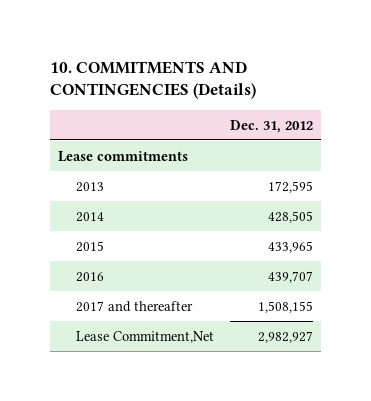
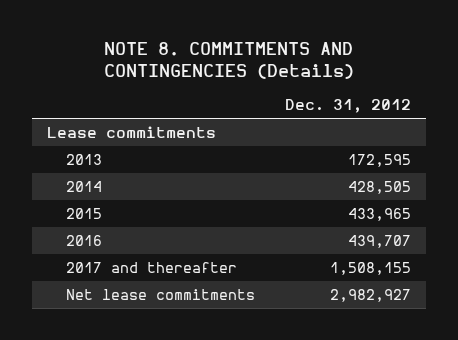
[49,60,256,100] 10. COMMITMENTS AND CONTINGENCIES (Details) -> [103,41,354,80] NOTE 8. COMMITMENTS AND CONTINGENCIES (Details)
[75,330,214,343] Lease Commitment,Net -> [65,288,255,300] Net lease commitments

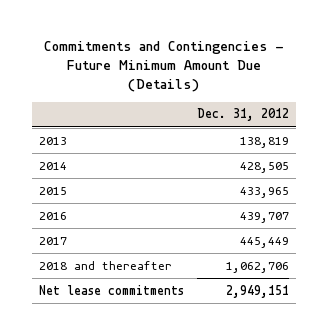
[103,41,354,80] NOTE 8. COMMITMENTS AND CONTINGENCIES (Details) -> [43,41,284,93] Commitments and Contingencies - Future Minimum Amount Due (Details)
[47,125,217,138] Lease commitments -> none
[347,153,411,167] 172,595 -> [240,136,290,148] 138,819
none -> [38,236,67,245] 2017
[65,261,237,273] 2017 and thereafter -> [38,260,172,270] 2018 and thereafter
[329,261,411,275] 1,508,155 -> [226,261,290,273] 1,062,706
[329,288,411,302] 2,982,927 -> [226,284,290,298] 2,949,151

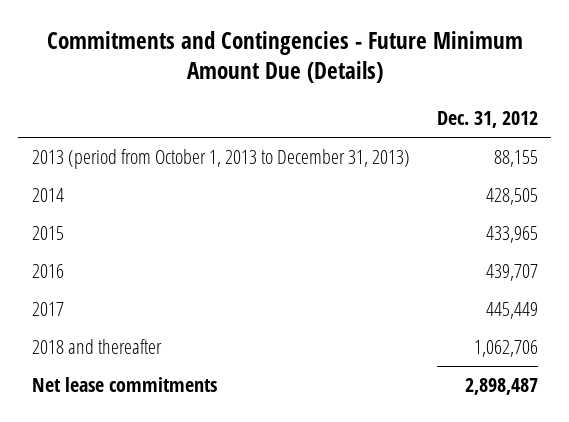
[38,136,67,145] 2013 -> none
none -> [31,149,410,170] 2013 (period from October 1, 2013 to December 31, 2013)
[226,284,290,298] 2,949,151 -> [464,378,538,396] 2,898,487

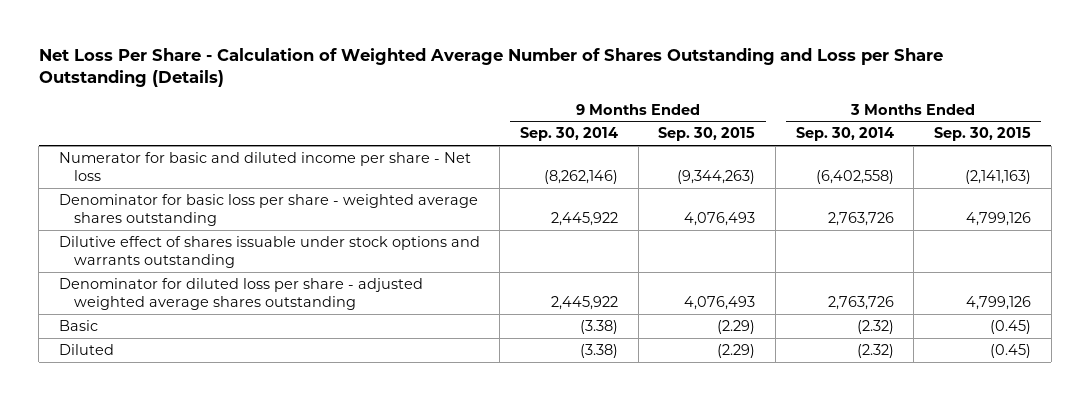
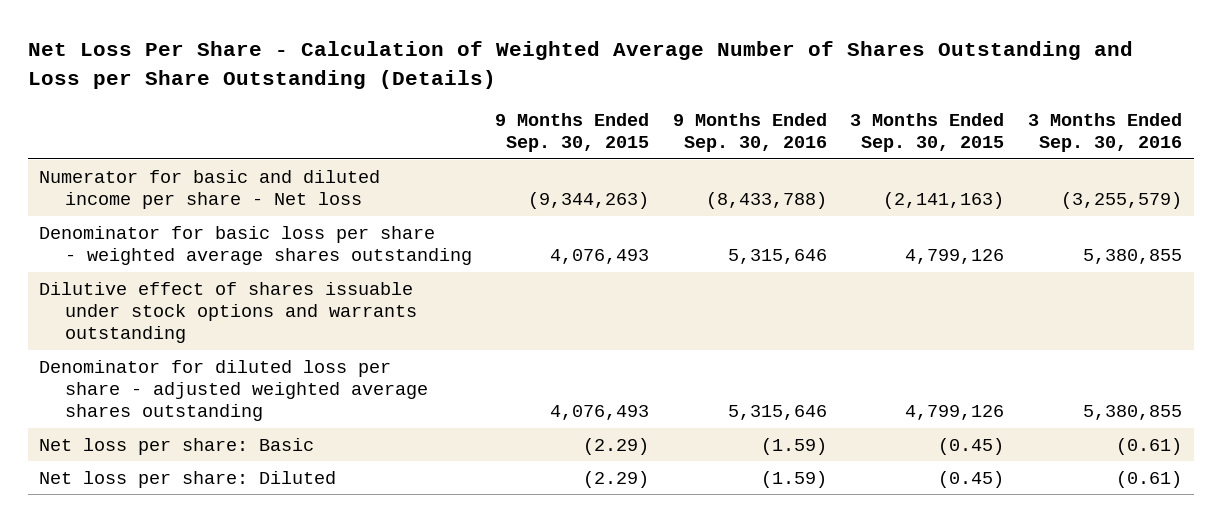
[520,127,619,142] Sep. 30, 2014 -> none
[795,127,894,142] Sep. 30, 2014 -> none
none -> [672,112,827,152] 9 Months Ended Sep. 30, 2016
none -> [1027,112,1182,152] 3 Months Ended Sep. 30, 2016
[58,319,98,331] Basic -> [39,437,315,455] Net loss per share: Basic
[58,343,114,355] Diluted -> [39,470,337,488] Net loss per share: Diluted

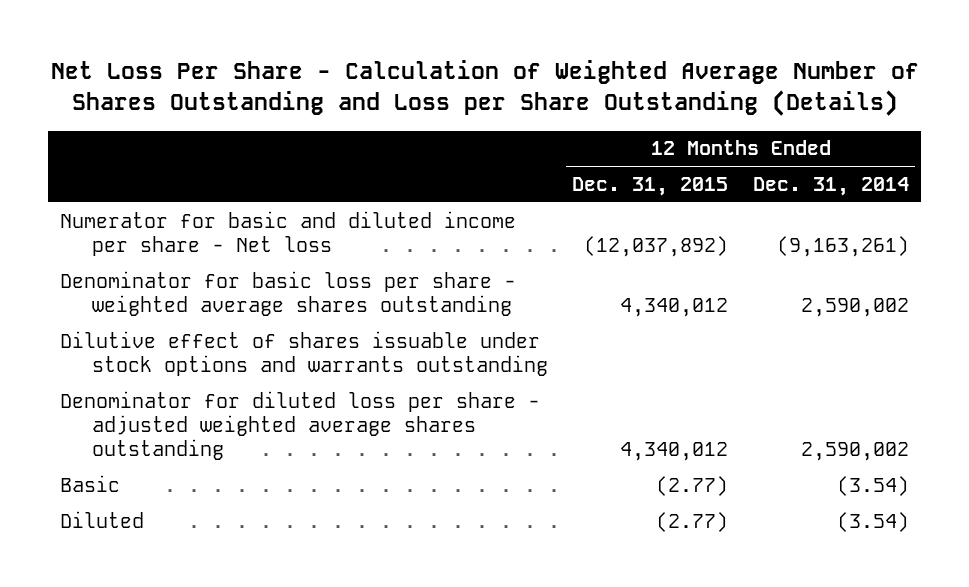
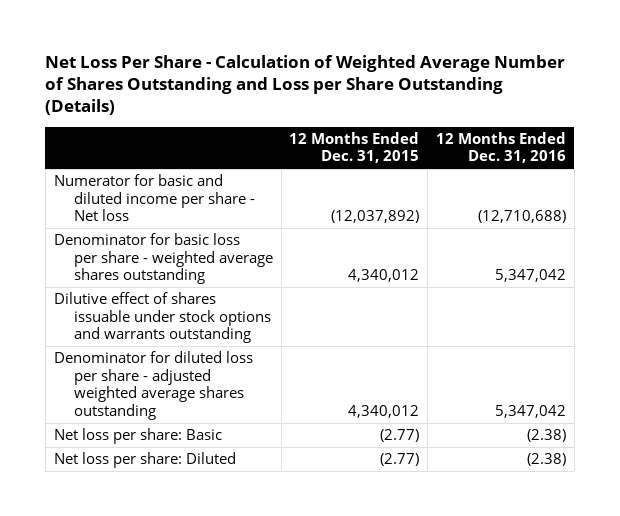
[752,176,909,196] Dec. 31, 2014 -> none
none -> [435,131,566,164] 12 Months Ended Dec. 31, 2016
[60,474,121,492] Basic -> [53,427,222,444] Net loss per share: Basic
[60,510,145,528] Diluted -> [53,451,236,468] Net loss per share: Diluted

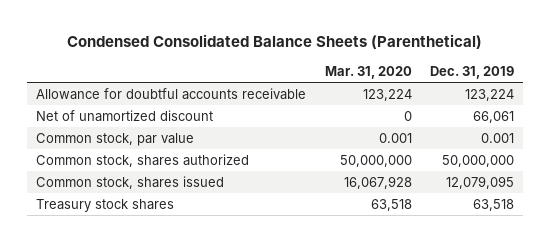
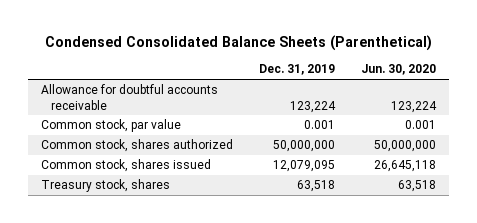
[324,65,412,79] Mar. 31, 2020 -> none
none -> [360,64,436,76] Jun. 30, 2020
[36,109,214,122] Net of unamortized discount -> none
[36,198,175,212] Treasury stock shares -> [41,179,171,193] Treasury stock, shares

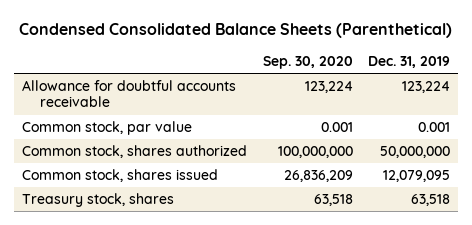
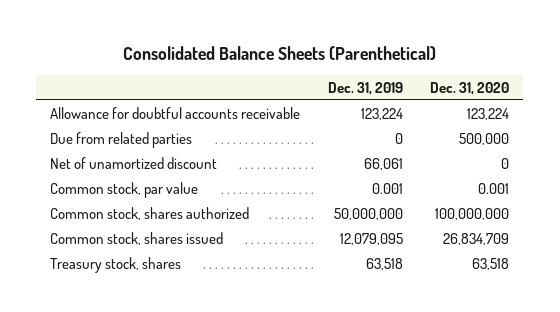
[19,23,453,39] Condensed Consolidated Balance Sheets (Parenthetical) -> [122,45,436,60] Consolidated Balance Sheets (Parenthetical)
[262,56,353,70] Sep. 30, 2020 -> none
none -> [430,81,510,95] Dec. 31, 2020
none -> [50,132,193,149] Due from related parties
none -> [50,157,218,170] Net of unamortized discount

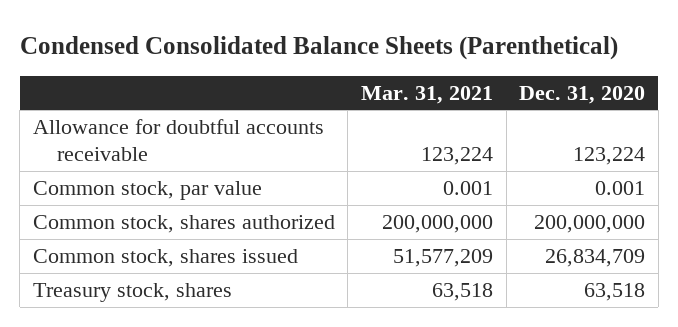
[122,45,436,60] Consolidated Balance Sheets (Parenthetical) -> [19,35,618,60] Condensed Consolidated Balance Sheets (Parenthetical)
[327,81,403,95] Dec. 31, 2019 -> none
none -> [360,85,493,104] Mar. 31, 2021
[50,132,193,149] Due from related parties -> none
[50,157,218,170] Net of unamortized discount -> none
[435,208,510,221] 100,000,000 -> [534,214,646,233] 200,000,000

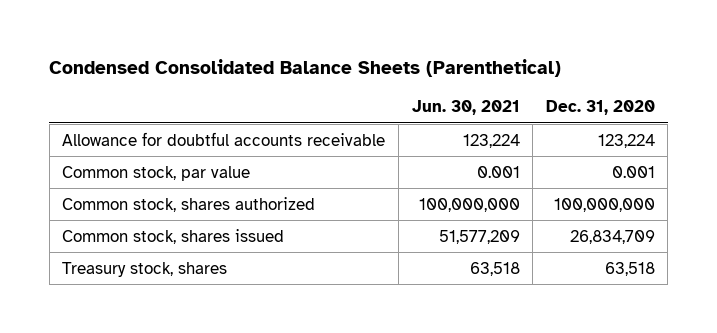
[360,85,493,104] Mar. 31, 2021 -> none
none -> [411,100,520,116] Jun. 30, 2021
[534,214,646,233] 200,000,000 -> [553,197,655,212] 100,000,000

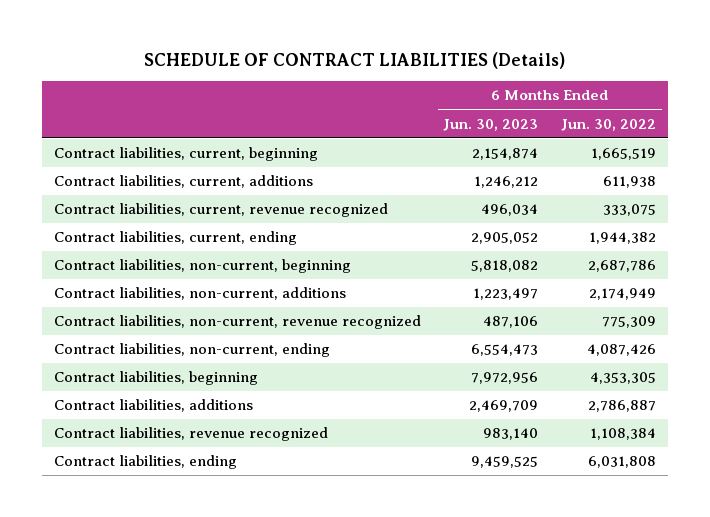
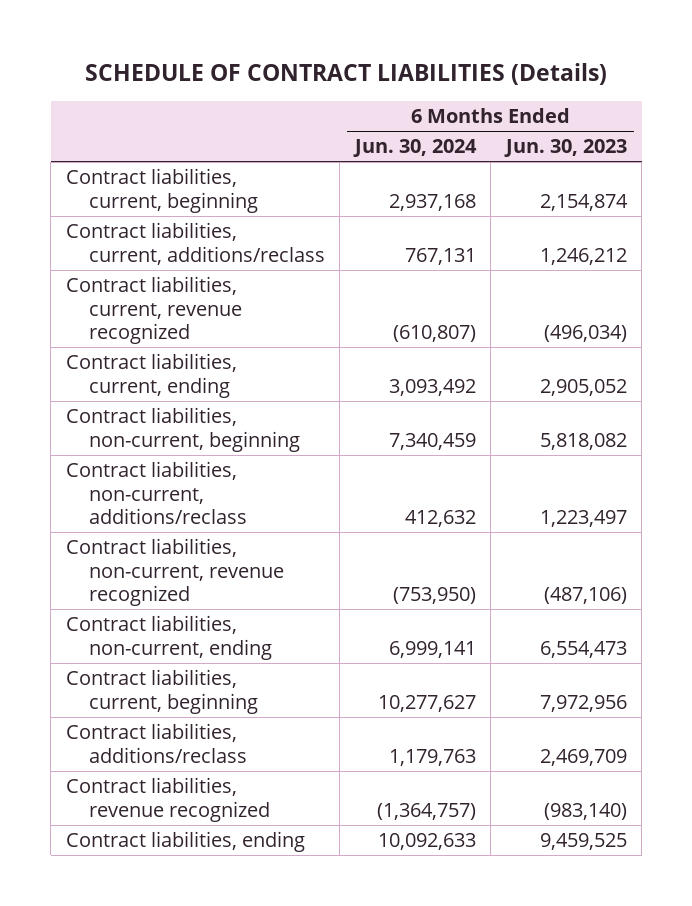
[561,118,657,131] Jun. 30, 2022 -> none
none -> [352,139,477,158] Jun. 30, 2024
[53,175,313,189] Contract liabilities, current, additions -> [65,222,325,265] Contract liabilities, current, additions/reclass
[481,204,539,217] 496,034 -> [543,325,627,343] (496,034)
[53,287,346,301] Contract liabilities, non-current, additions -> [65,461,247,525] Contract liabilities, non-current, additions/reclass
[483,316,539,329] 487,106 -> [543,587,627,605] (487,106)
[53,371,258,386] Contract liabilities, beginning -> [65,669,258,714] Contract liabilities, current, beginning
[53,399,253,413] Contract liabilities, additions -> [65,723,247,763] Contract liabilities, additions/reclass
[483,428,539,441] 983,140 -> [543,802,627,820] (983,140)

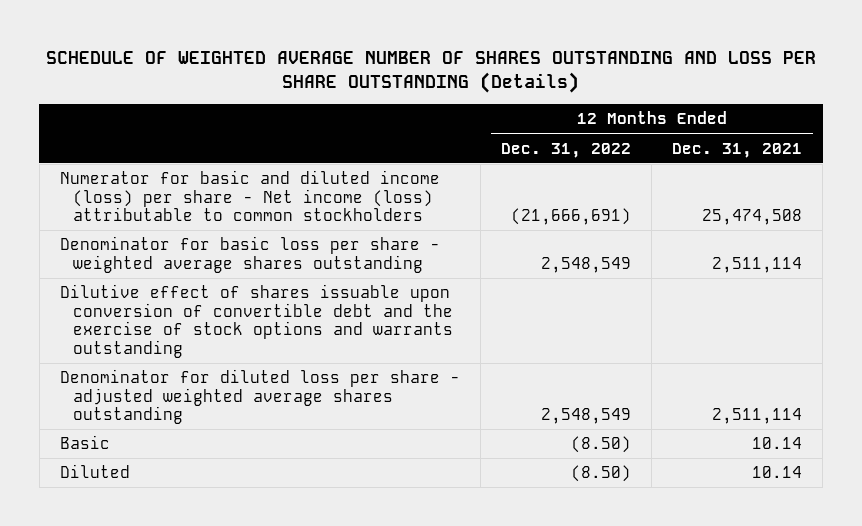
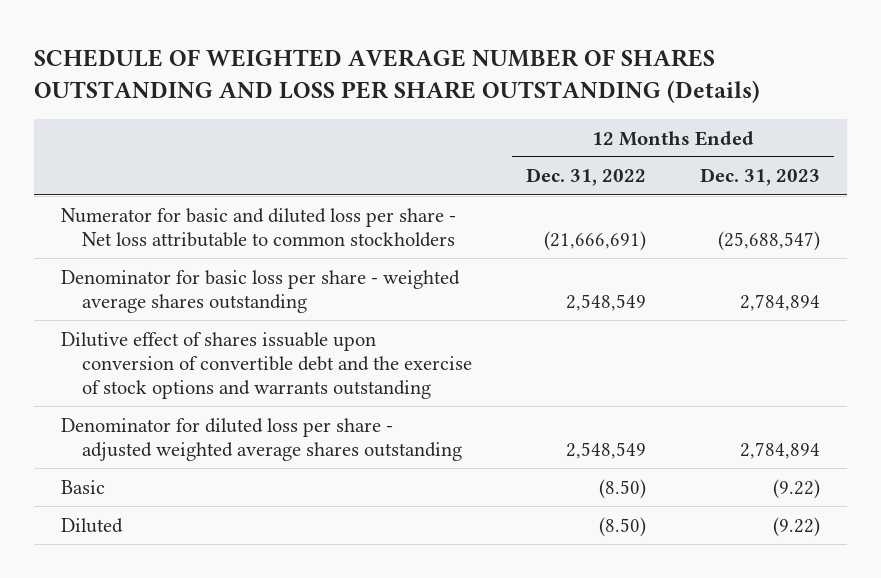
[672,142,803,158] Dec. 31, 2021 -> none
none -> [700,168,821,187] Dec. 31, 2023
[59,170,440,222] Numerator for basic and diluted income (loss) per share - Net income (loss) attributable to common stockholders -> [61,207,457,247] Numerator for basic and diluted loss per share - Net loss attributable to common stockholders

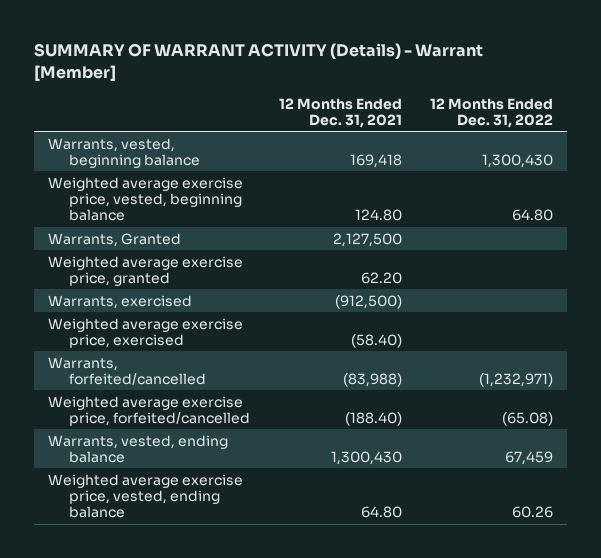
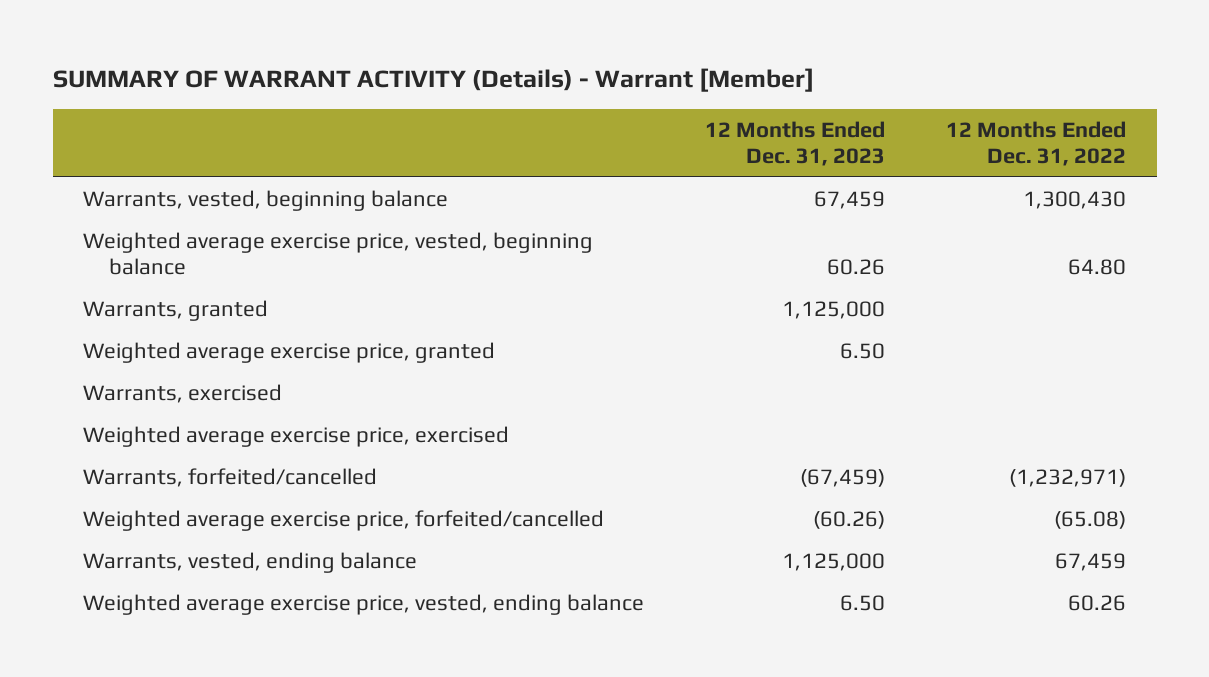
[278,97,402,128] 12 Months Ended Dec. 31, 2021 -> none
none -> [705,120,886,166] 12 Months Ended Dec. 31, 2023
[48,232,182,247] Warrants, Granted -> [83,300,269,322] Warrants, granted

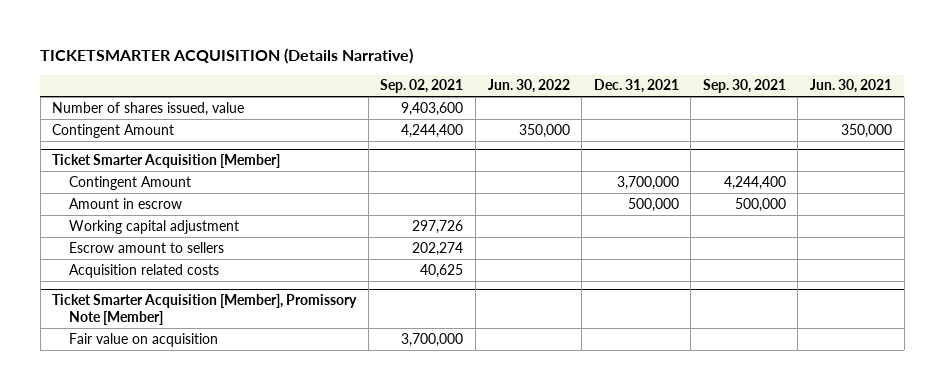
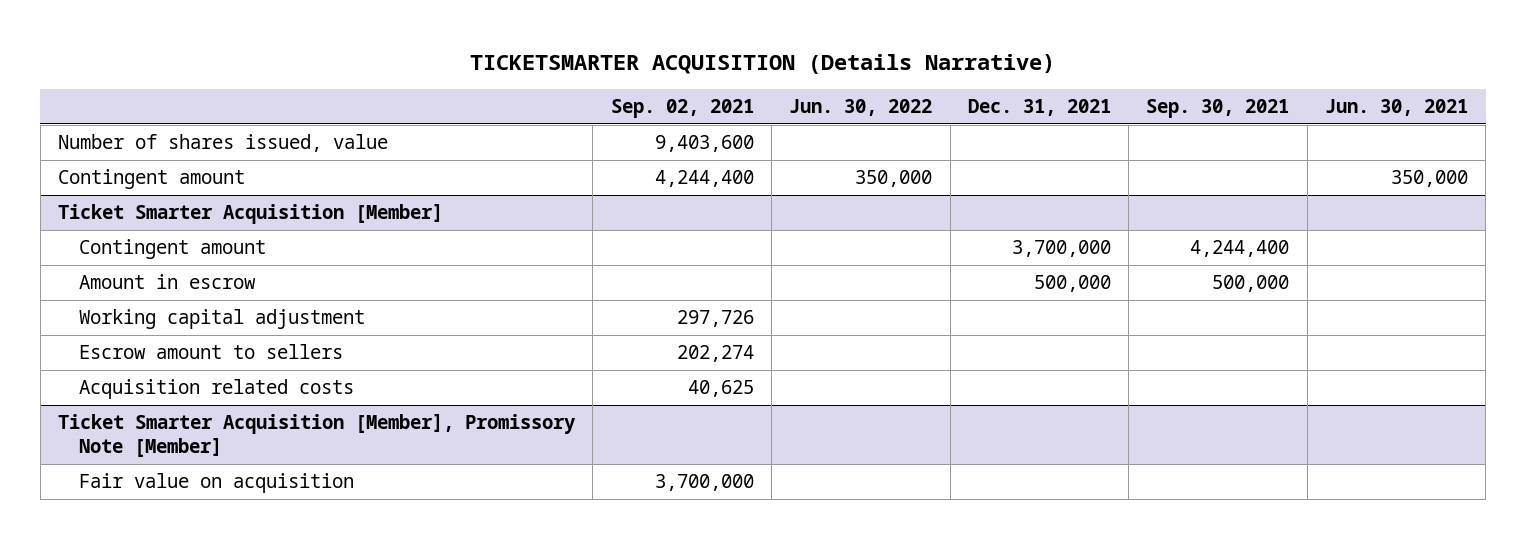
[52,123,175,138] Contingent Amount -> [58,169,246,190] Contingent amount
[68,175,191,190] Contingent Amount -> [79,239,267,260] Contingent amount

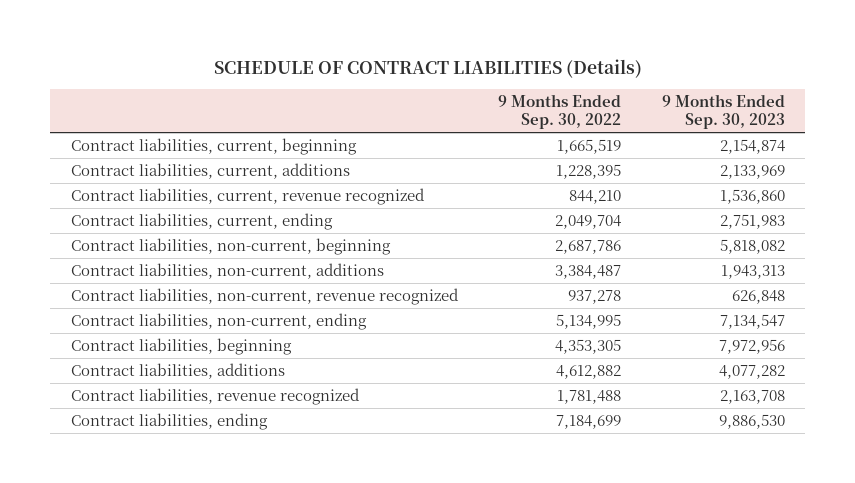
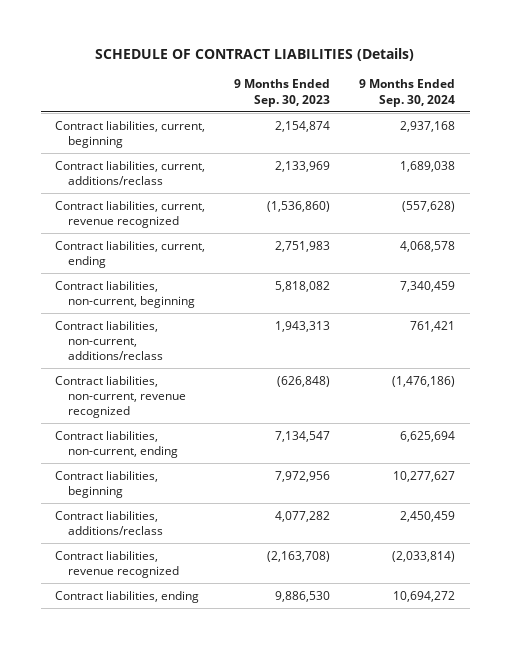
[498,93,622,130] 9 Months Ended Sep. 30, 2022 -> none
none -> [359,79,456,107] 9 Months Ended Sep. 30, 2024
[70,162,350,179] Contract liabilities, current, additions -> [55,160,206,186] Contract liabilities, current, additions/reclass
[719,188,785,204] 1,536,860 -> [267,200,331,212] (1,536,860)
[70,262,384,279] Contract liabilities, non-current, additions -> [55,320,164,361] Contract liabilities, non-current, additions/reclass
[731,289,785,304] 626,848 -> [277,375,331,387] (626,848)
[70,362,285,379] Contract liabilities, additions -> [55,510,164,536] Contract liabilities, additions/reclass
[719,389,785,404] 2,163,708 -> [267,550,331,562] (2,163,708)

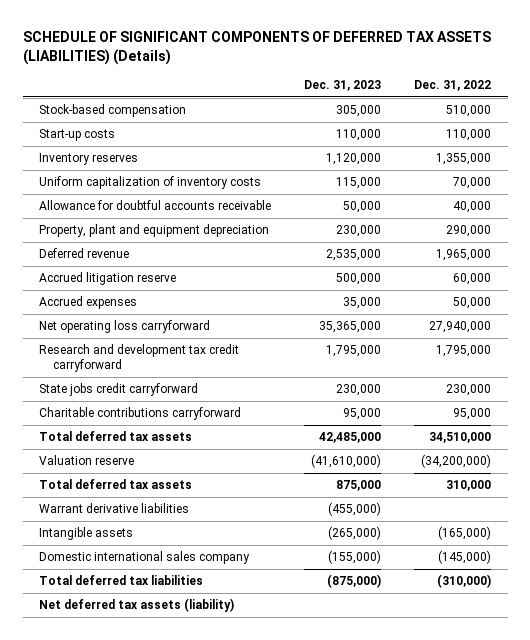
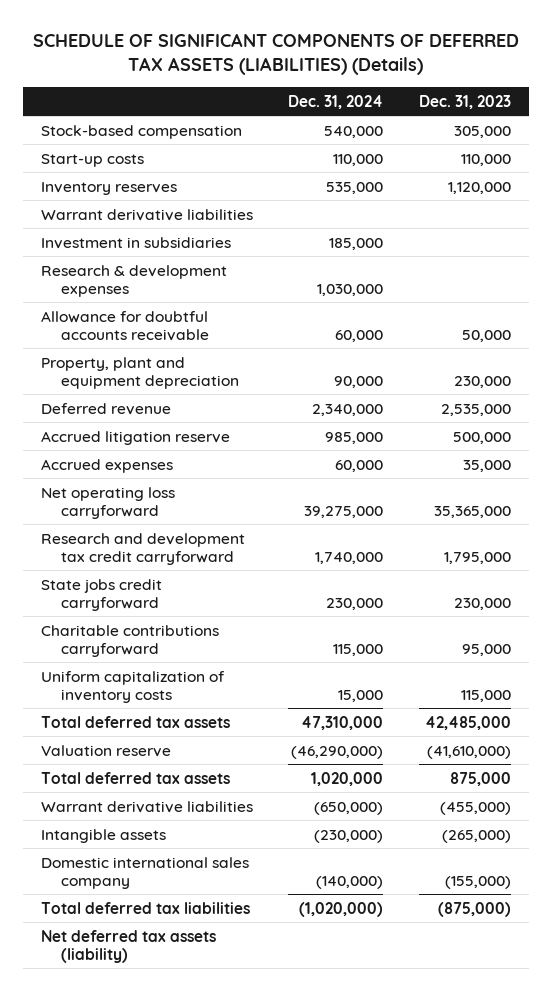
[414,80,492,92] Dec. 31, 2022 -> none
none -> [288,94,384,109] Dec. 31, 2024
none -> [40,208,253,221] Warrant derivative liabilities
none -> [40,236,231,249] Investment in subsidiaries
none -> [40,264,227,297] Research & development expenses
[39,176,262,190] Uniform capitalization of inventory costs -> [40,670,225,703] Uniform capitalization of inventory costs

